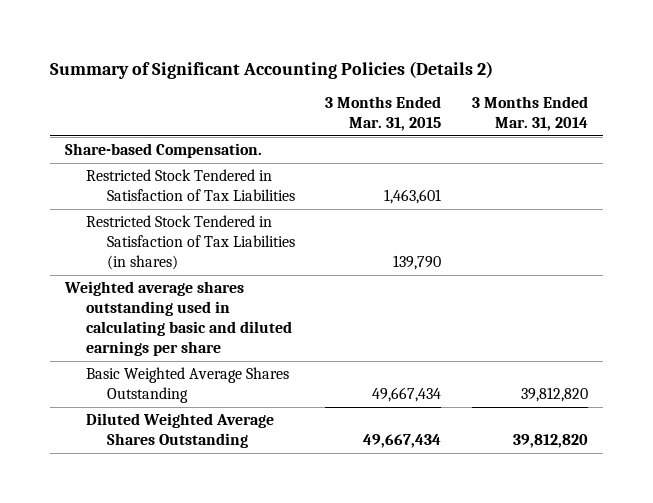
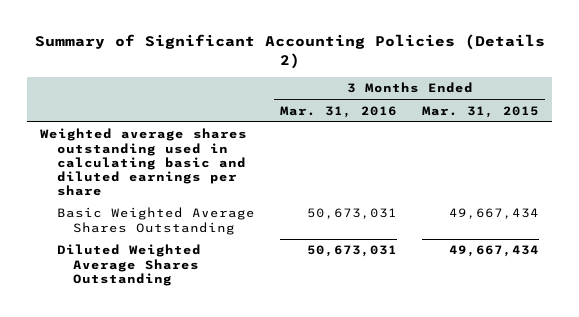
[471,96,588,132] 3 Months Ended Mar. 31, 2014 -> none
none -> [279,105,397,118] Mar. 31, 2016
[65,143,263,159] Share-based Compensation. -> none
[86,169,296,202] Restricted Stock Tendered in Satisfaction of Tax Liabilities -> none
[86,215,296,271] Restricted Stock Tendered in Satisfaction of Tax Liabilities (in shares) -> none

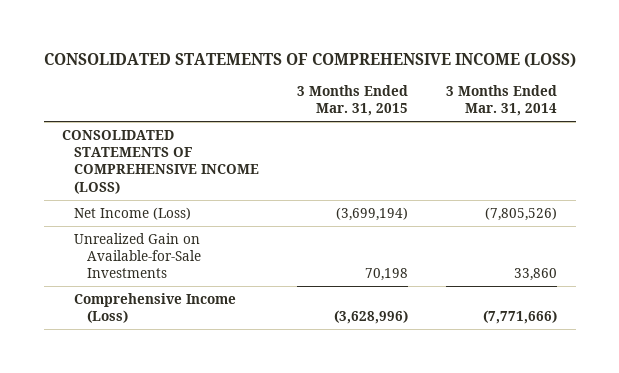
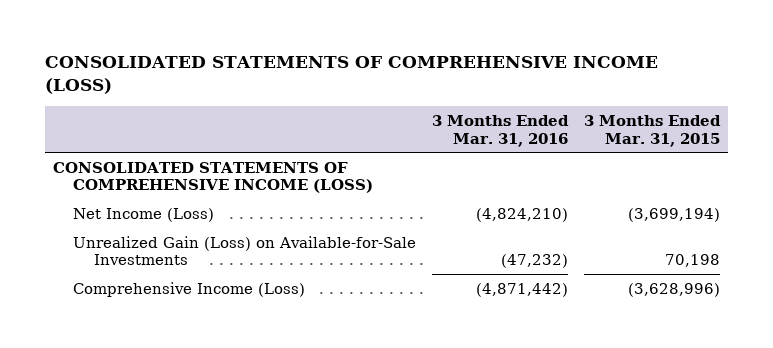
[445,84,557,117] 3 Months Ended Mar. 31, 2014 -> none
none -> [432,114,570,147] 3 Months Ended Mar. 31, 2016
[74,232,201,279] Unrealized Gain on Available-for-Sale Investments -> [73,235,417,266] Unrealized Gain (Loss) on Available-for-Sale Investments

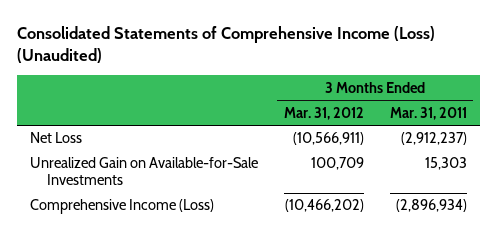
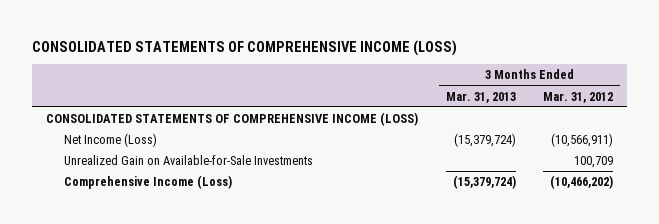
[16,25,435,64] Consolidated Statements of Comprehensive Income (Loss) (Unaudited) -> [32,39,458,56] CONSOLIDATED STATEMENTS OF COMPREHENSIVE INCOME (LOSS)
[389,106,467,120] Mar. 31, 2011 -> none
none -> [445,91,516,103] Mar. 31, 2013
none -> [46,112,419,127] CONSOLIDATED STATEMENTS OF COMPREHENSIVE INCOME (LOSS)
[29,132,82,144] Net Loss -> [63,133,157,148] Net Income (Loss)

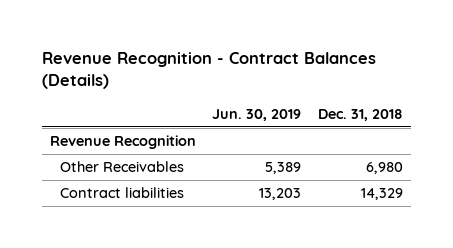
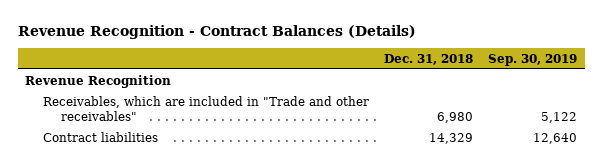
[212,108,302,121] Jun. 30, 2019 -> none
none -> [488,53,578,66] Sep. 30, 2019
[60,161,185,173] Other Receivables -> [42,95,369,122] Receivables, which are included in "Trade and other receivables"

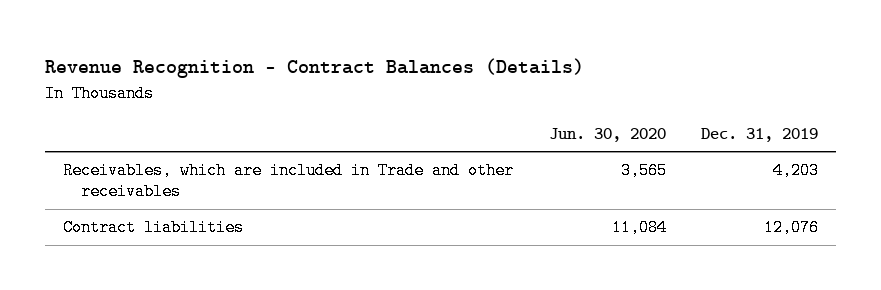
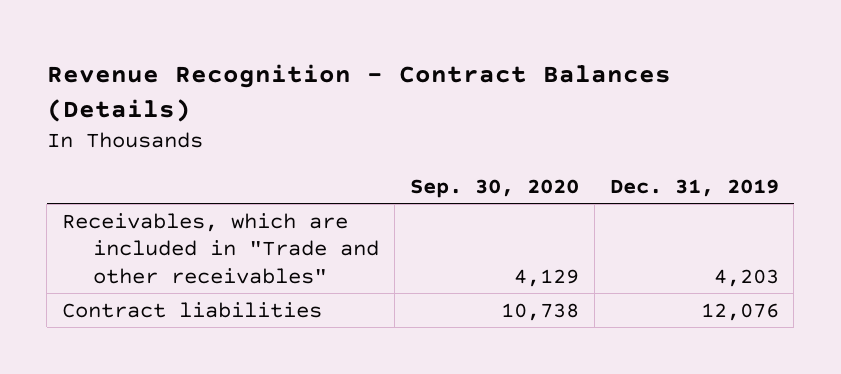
[548,128,666,143] Jun. 30, 2020 -> none
none -> [409,178,579,198] Sep. 30, 2020
[62,162,514,201] Receivables, which are included in Trade and other receivables -> [62,212,380,284] Receivables, which are included in "Trade and other receivables"

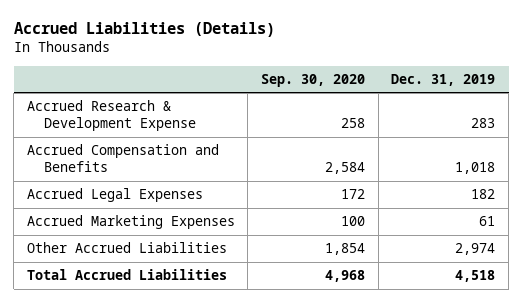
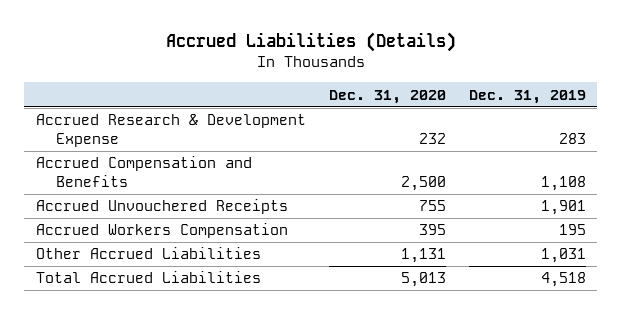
[261,73,366,87] Sep. 30, 2020 -> none
none -> [328,89,446,104] Dec. 31, 2020
[26,188,203,203] Accrued Legal Expenses -> none
[26,215,235,230] Accrued Marketing Expenses -> none
[455,162,496,175] 1,018 -> [540,175,586,191] 1,108
none -> [35,199,288,215] Accrued Unvouchered Receipts
none -> [35,223,288,239] Accrued Workers Compensation
[455,243,496,256] 2,974 -> [540,248,586,264] 1,031

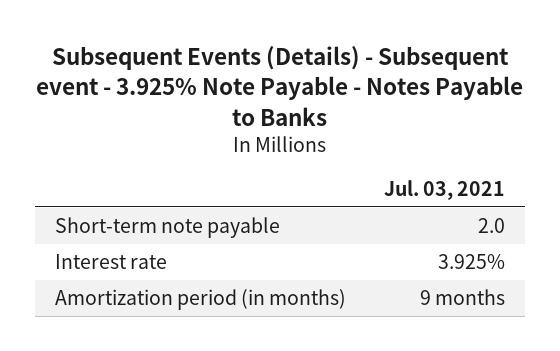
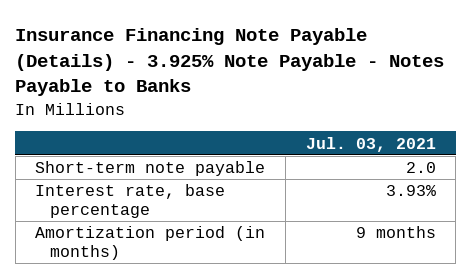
[35,46,523,126] Subsequent Events (Details) - Subsequent event - 3.925% Note Payable - Notes Payable to Banks -> [15,27,445,97] Insurance Financing Note Payable (Details) - 3.925% Note Payable - Notes Payable to Banks
[54,253,167,269] Interest rate -> [35,184,226,219] Interest rate, base percentage
[438,253,506,269] 3.925% -> [385,185,436,197] 3.93%

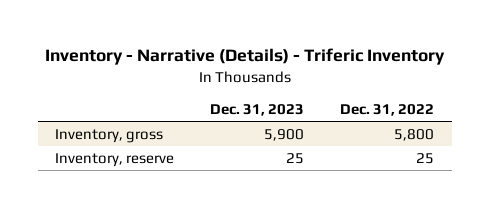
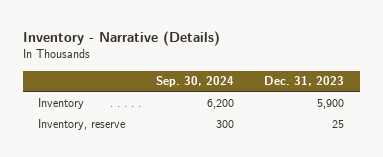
[44,48,445,66] Inventory - Narrative (Details) - Triferic Inventory -> [23,31,221,47] Inventory - Narrative (Details)
[339,103,434,116] Dec. 31, 2022 -> none
none -> [155,76,234,88] Sep. 30, 2024
[55,128,164,143] Inventory, gross -> [38,97,85,109] Inventory

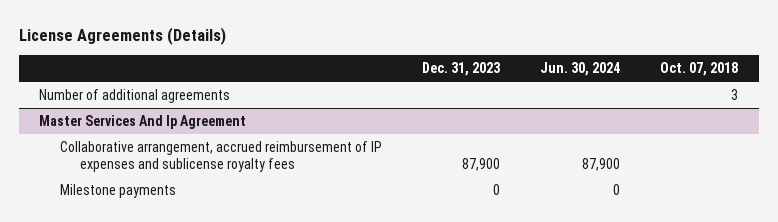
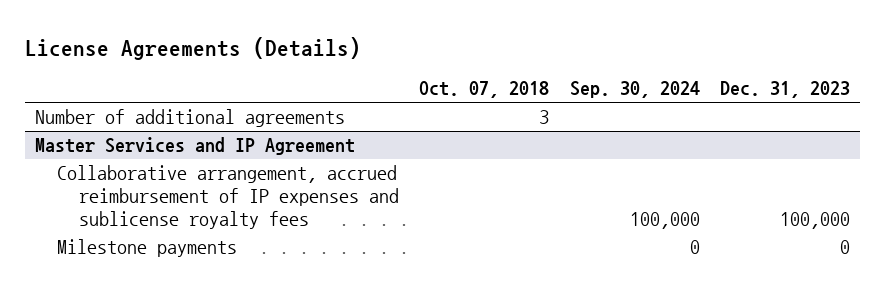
[540,62,621,77] Jun. 30, 2024 -> none
none -> [569,81,700,99] Sep. 30, 2024
[39,115,247,130] Master Services And Ip Agreement -> [34,137,355,156] Master Services and IP Agreement
[461,157,500,171] 87,900 -> [780,212,851,230] 100,000

